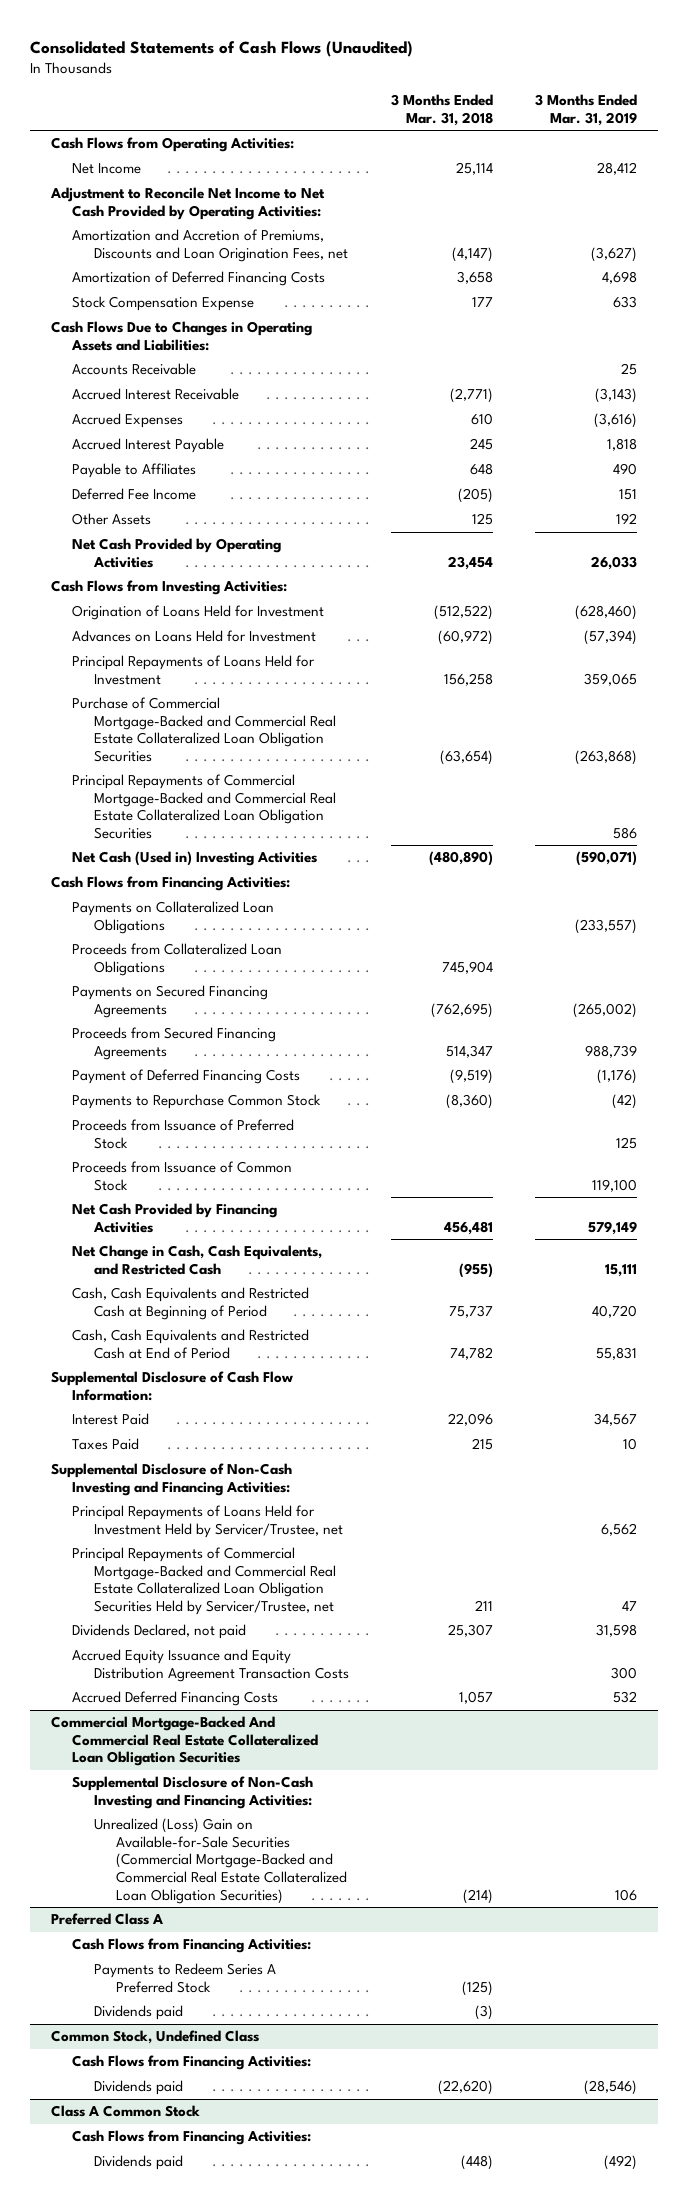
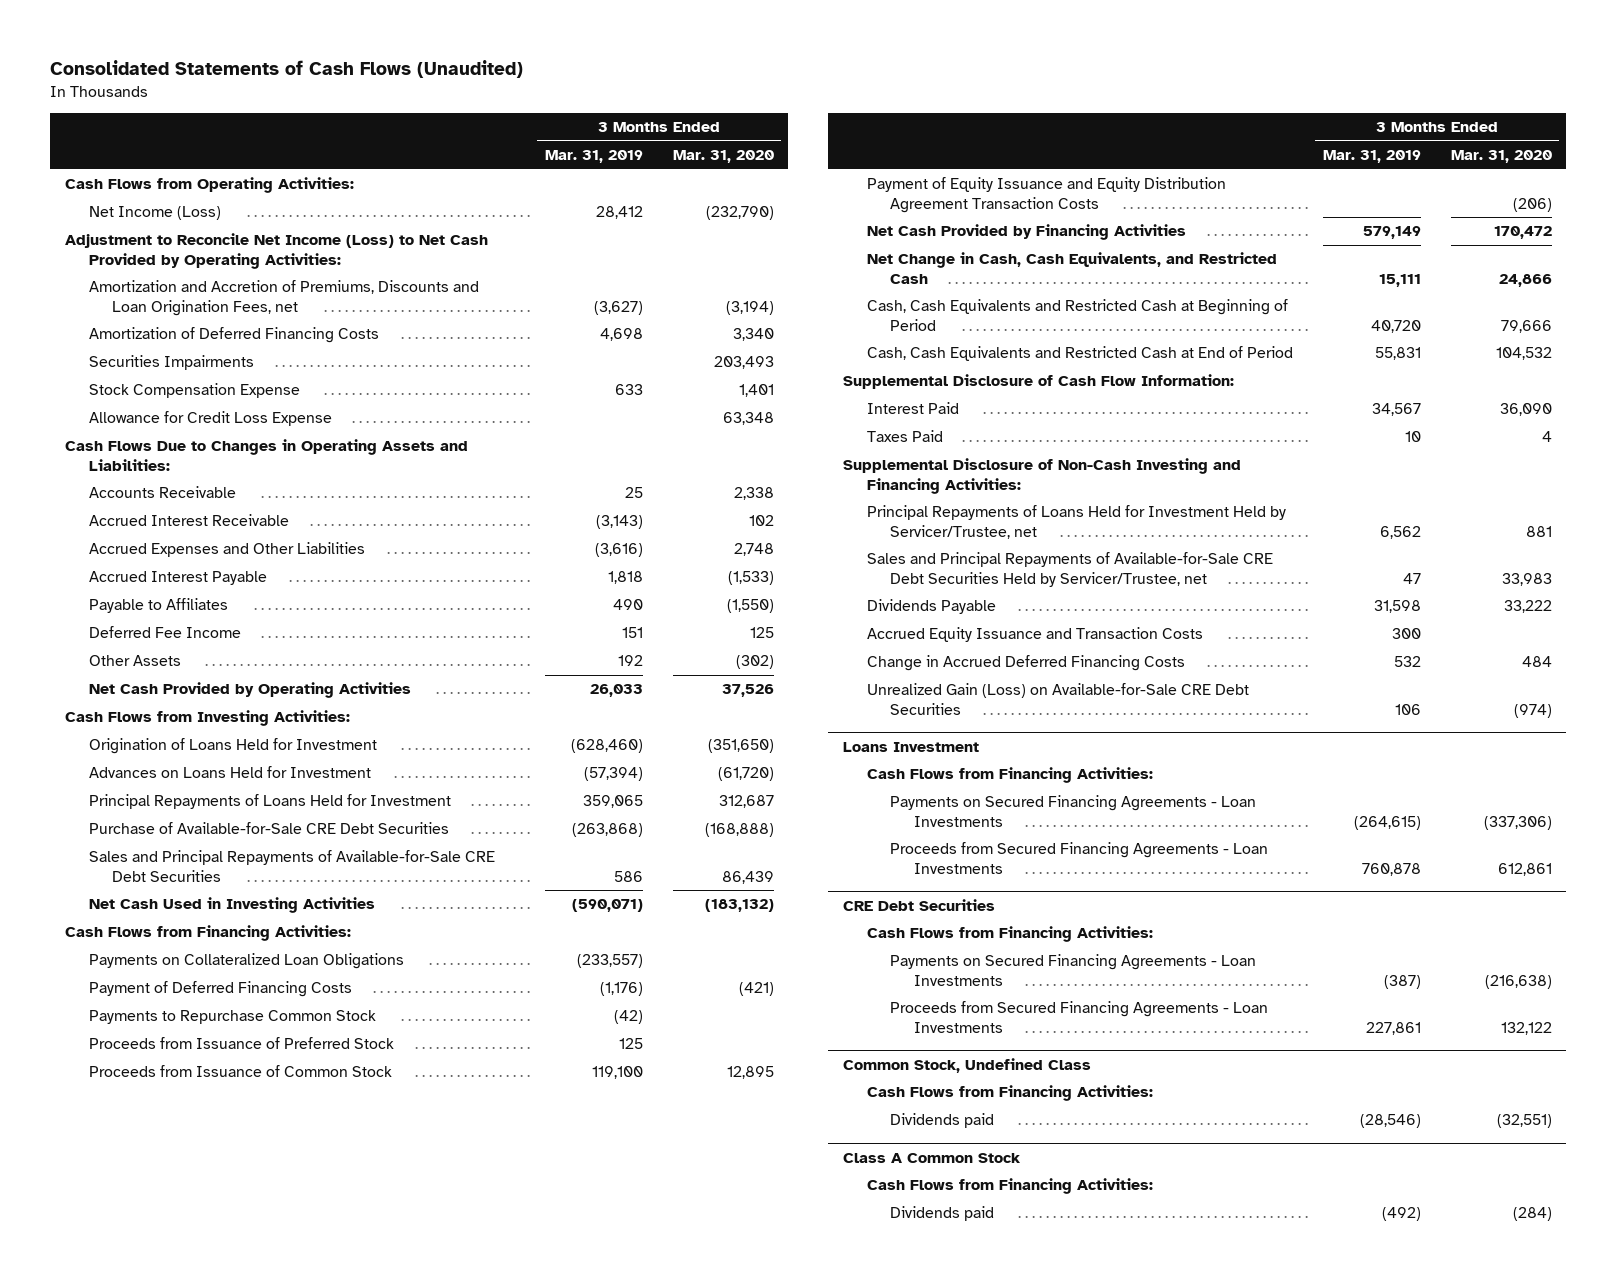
[390,94,493,126] 3 Months Ended Mar. 31, 2018 -> none
none -> [672,150,774,164] Mar. 31, 2020
[72,163,142,175] Net Income -> [88,206,221,221] Net Income (Loss)
[49,187,325,220] Adjustment to Reconcile Net Income to Net Cash Provided by Operating Activities: -> [65,233,489,269] Adjustment to Reconcile Net Income (Loss) to Net Cash Provided by Operating Activities:
none -> [88,355,254,371] Securities Impairments
none -> [88,411,332,427] Allowance for Credit Loss Expense
[72,413,184,429] Accrued Expenses -> [88,542,365,558] Accrued Expenses and Other Liabilities
[72,697,337,762] Purchase of Commercial Mortgage-Backed and Commercial Real Estate Collateralized Loan Obligation Securities -> [88,822,449,835] Purchase of Available-for-Sale CRE Debt Securities
[72,774,337,839] Principal Repayments of Commercial Mortgage-Backed and Commercial Real Estate Collateralized Loan Obligation Securities -> [88,850,495,882] Sales and Principal Repayments of Available-for-Sale CRE Debt Securities
[72,851,318,867] Net Cash (Used in) Investing Activities -> [88,897,375,914] Net Cash Used in Investing Activities
[72,943,283,976] Proceeds from Collateralized Loan Obligations -> none
[72,985,269,1018] Payments on Secured Financing Agreements -> none
[72,1027,277,1060] Proceeds from Secured Financing Agreements -> none
none -> [866,177,1226,213] Payment of Equity Issuance and Equity Distribution Agreement Transaction Costs
[72,1547,337,1615] Principal Repayments of Commercial Mortgage-Backed and Commercial Real Estate Collateralized Loan Obligation Securities Held by Servicer/Trustee, net -> none
[50,1716,319,1767] Commercial Mortgage-Backed And Commercial Real Estate Collateralized Loan Obligation Securities -> none
[72,1776,314,1809] Supplemental Disclosure of Non-Cash Investing and Financing Activities: -> none
[94,1818,347,1904] Unrealized (Loss) Gain on Available-for-Sale Securities (Commercial Mortgage-Backed and Commercial Real Estate Collateralized Loan Obligation Securities) -> none
[50,1913,163,1926] Preferred Class A -> none
none -> [866,552,1273,587] Sales and Principal Repayments of Available-for-Sale CRE Debt Securities Held by Servicer/Trustee, net
[72,1624,247,1640] Dividends Declared, not paid -> [866,599,996,615] Dividends Payable
[72,1649,350,1682] Accrued Equity Issuance and Equity Distribution Agreement Transaction Costs -> [866,627,1203,643] Accrued Equity Issuance and Transaction Costs
[72,1691,279,1707] Accrued Deferred Financing Costs -> [866,655,1185,672] Change in Accrued Deferred Financing Costs
none -> [866,683,1249,715] Unrealized Gain (Loss) on Available-for-Sale CRE Debt Securities
none -> [843,741,980,752] Loans Investment
[94,1963,277,1993] Payments to Redeem Series A Preferred Stock -> none
[94,2005,184,2021] Dividends paid -> none
none -> [890,795,1257,827] Payments on Secured Financing Agreements - Loan Investments
none -> [890,842,1269,874] Proceeds from Secured Financing Agreements - Loan Investments
none -> [843,898,996,911] CRE Debt Securities
none -> [866,926,1153,943] Cash Flows from Financing Activities:
none -> [890,954,1257,986] Payments on Secured Financing Agreements - Loan Investments
none -> [890,1001,1269,1033] Proceeds from Secured Financing Agreements - Loan Investments

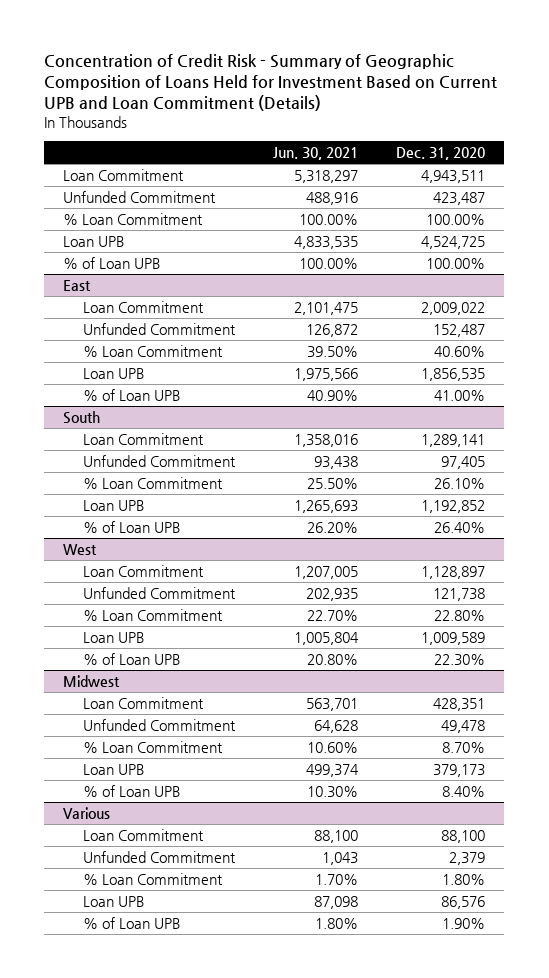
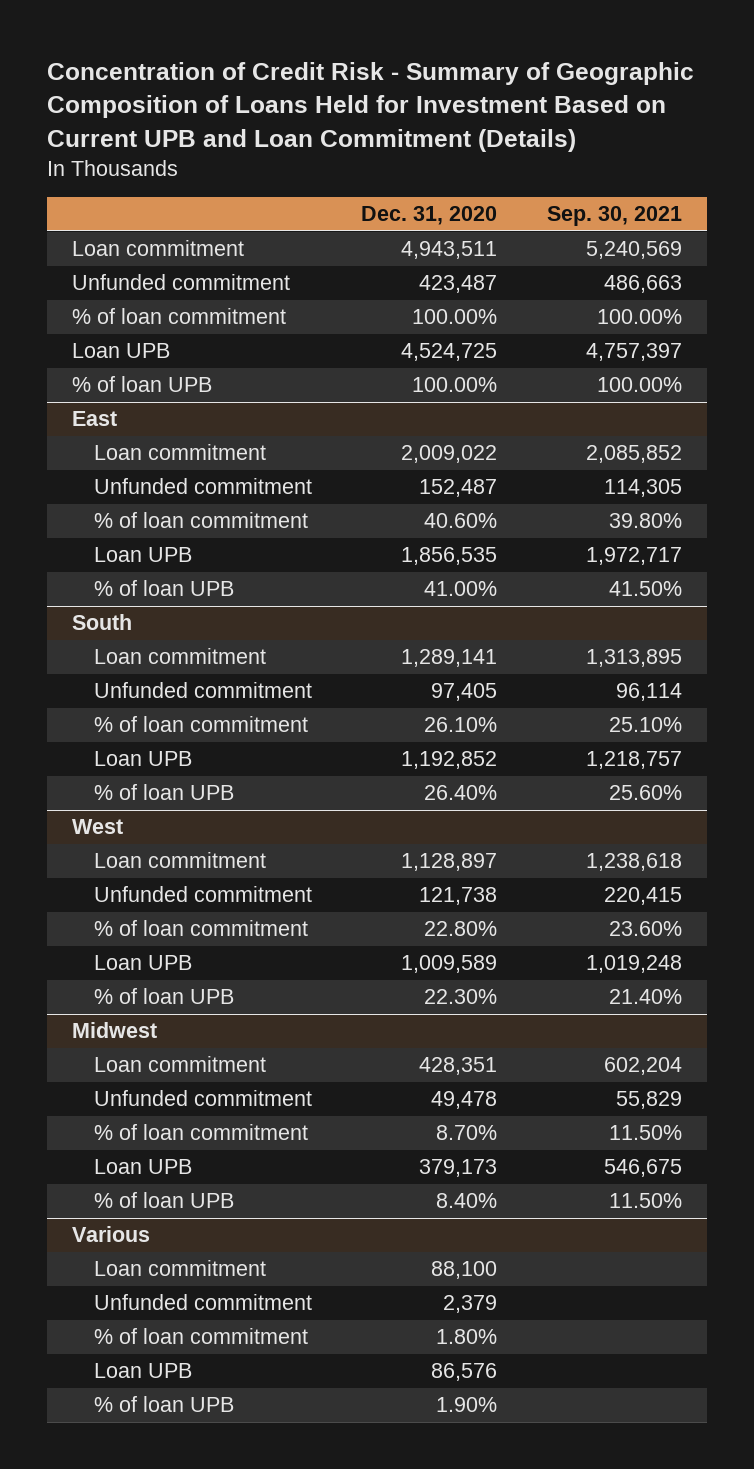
[273,146,359,160] Jun. 30, 2021 -> none
none -> [547,206,683,227] Sep. 30, 2021
[63,169,185,182] Loan Commitment -> [71,240,244,257] Loan commitment
[63,191,217,204] Unfunded Commitment -> [71,274,290,291] Unfunded commitment
[63,213,204,226] % Loan Commitment -> [71,308,286,325] % of loan commitment
[63,257,161,270] % of Loan UPB -> [71,376,212,393] % of loan UPB
[83,301,205,314] Loan Commitment -> [93,444,266,461] Loan commitment
[83,323,237,336] Unfunded Commitment -> [93,478,312,495] Unfunded commitment
[83,345,224,358] % Loan Commitment -> [93,512,308,529] % of loan commitment
[83,389,181,402] % of Loan UPB -> [93,580,234,597] % of loan UPB
[83,433,205,446] Loan Commitment -> [93,648,266,665] Loan commitment
[83,455,237,468] Unfunded Commitment -> [93,682,312,699] Unfunded commitment
[83,477,224,490] % Loan Commitment -> [93,716,308,733] % of loan commitment
[83,521,181,534] % of Loan UPB -> [93,784,234,801] % of loan UPB
[83,565,205,578] Loan Commitment -> [93,852,266,869] Loan commitment
[83,587,237,600] Unfunded Commitment -> [93,886,312,903] Unfunded commitment
[83,609,224,622] % Loan Commitment -> [93,920,308,937] % of loan commitment
[83,653,181,666] % of Loan UPB -> [93,988,234,1005] % of loan UPB
[83,697,205,710] Loan Commitment -> [93,1056,266,1073] Loan commitment
[83,719,237,732] Unfunded Commitment -> [93,1090,312,1107] Unfunded commitment
[83,741,224,754] % Loan Commitment -> [93,1124,308,1141] % of loan commitment
[83,785,181,798] % of Loan UPB -> [93,1192,234,1209] % of loan UPB
[83,829,205,842] Loan Commitment -> [93,1260,266,1277] Loan commitment
[83,851,237,864] Unfunded Commitment -> [93,1294,312,1311] Unfunded commitment
[83,873,224,886] % Loan Commitment -> [93,1328,308,1345] % of loan commitment
[83,917,181,930] % of Loan UPB -> [93,1396,234,1413] % of loan UPB

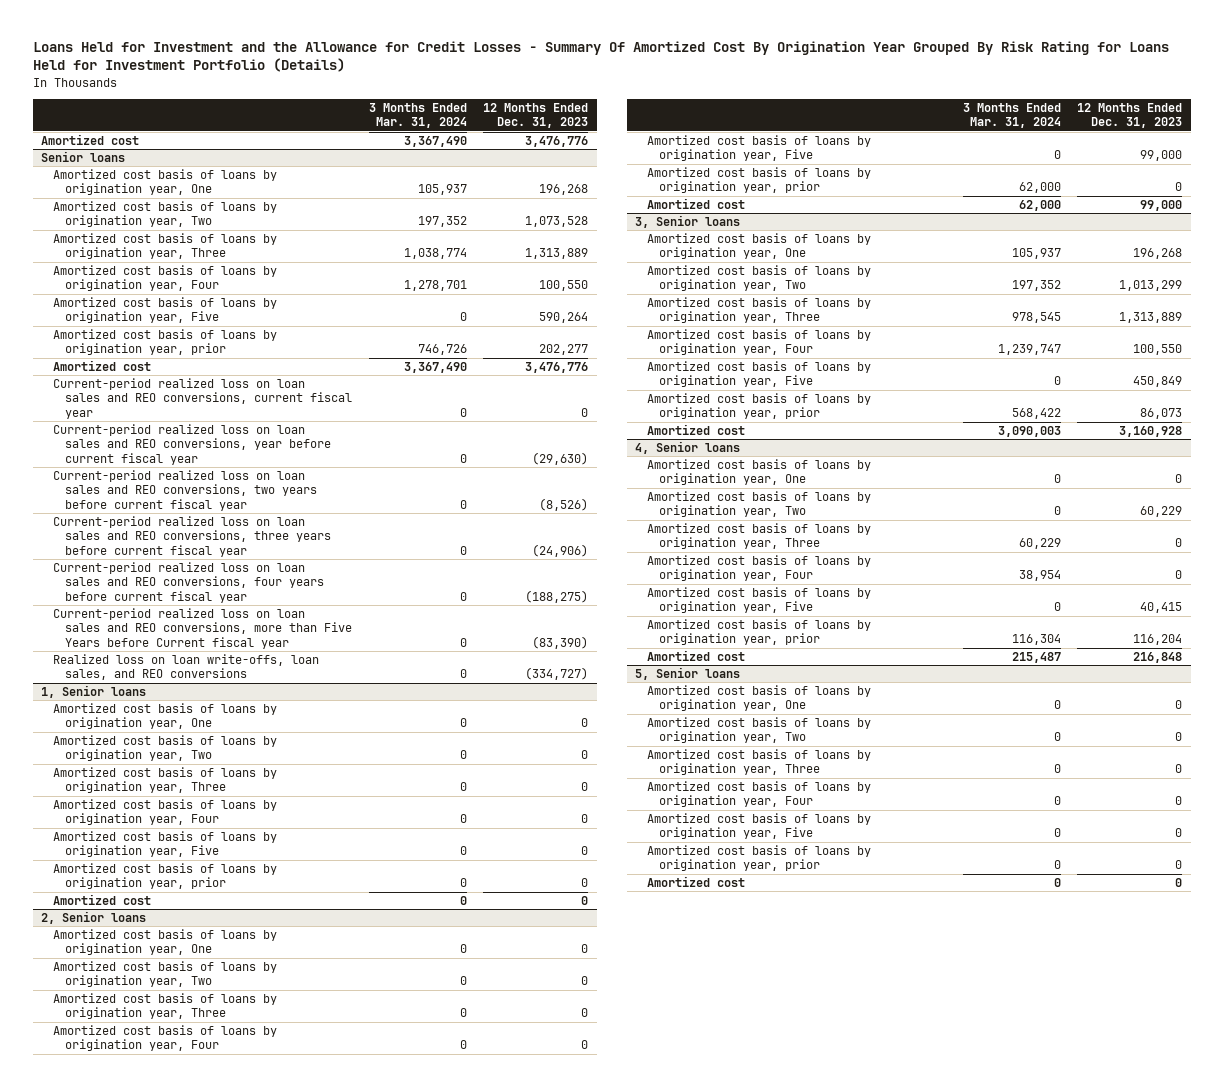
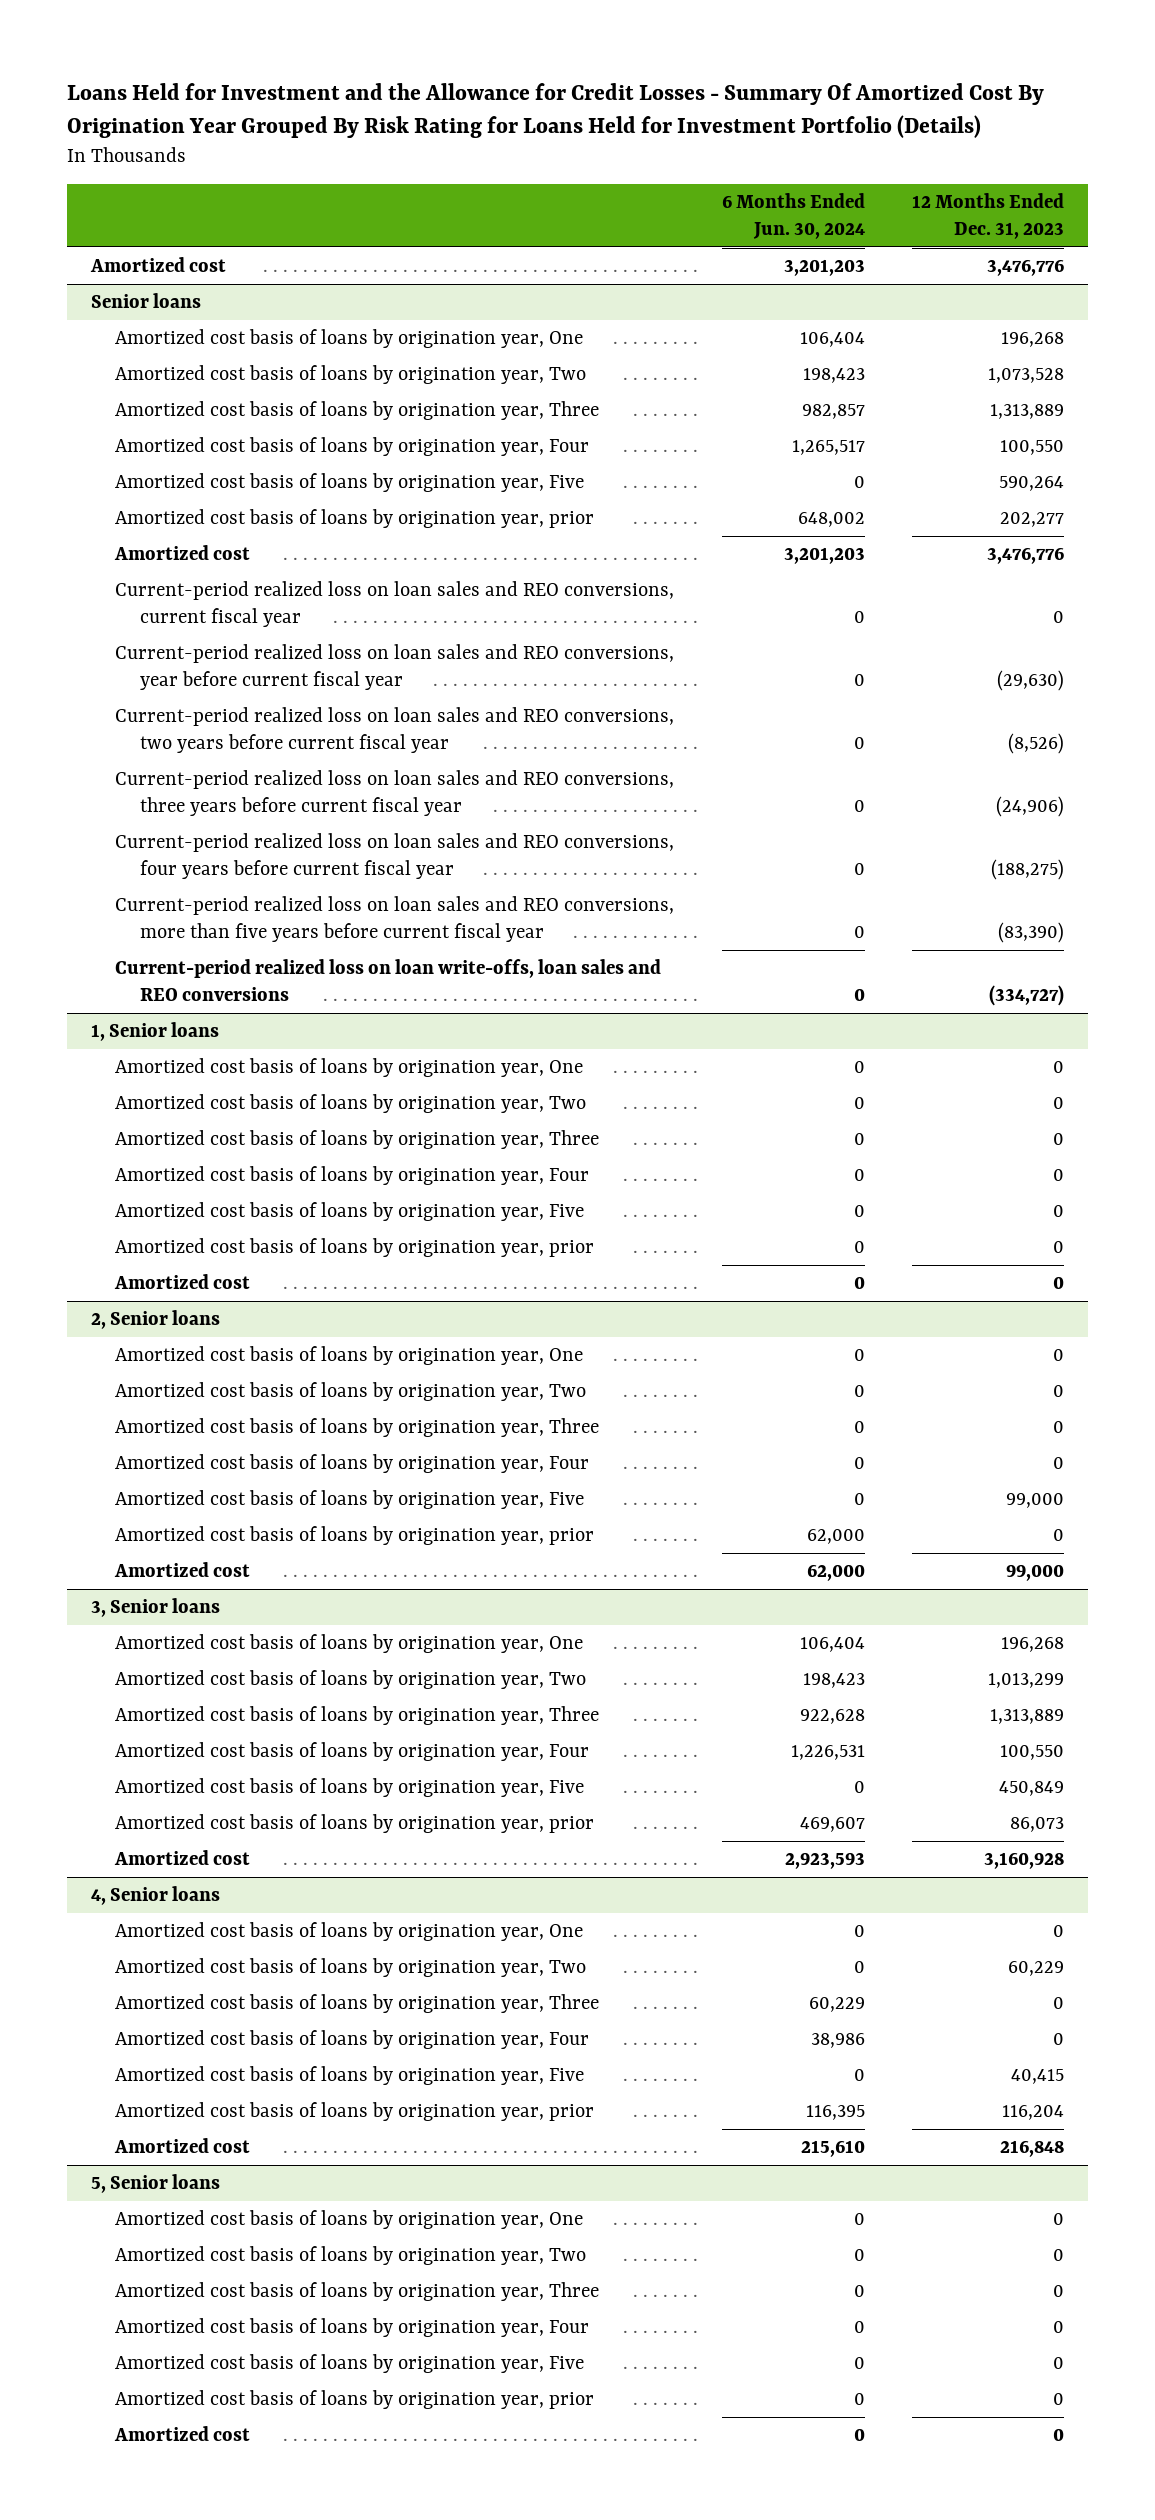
[368,102,467,129] 3 Months Ended Mar. 31, 2024 -> none
none -> [721,192,865,239] 6 Months Ended Jun. 30, 2024
[53,608,353,649] Current-period realized loss on loan sales and REO conversions, more than Five Years before Current fiscal year -> [115,896,675,943] Current-period realized loss on loan sales and REO conversions, more than five years before current fiscal year
[53,654,320,681] Realized loss on loan write-offs, loan sales, and REO conversions -> [115,959,662,1002] Current-period realized loss on loan write-offs, loan sales and REO conversions

